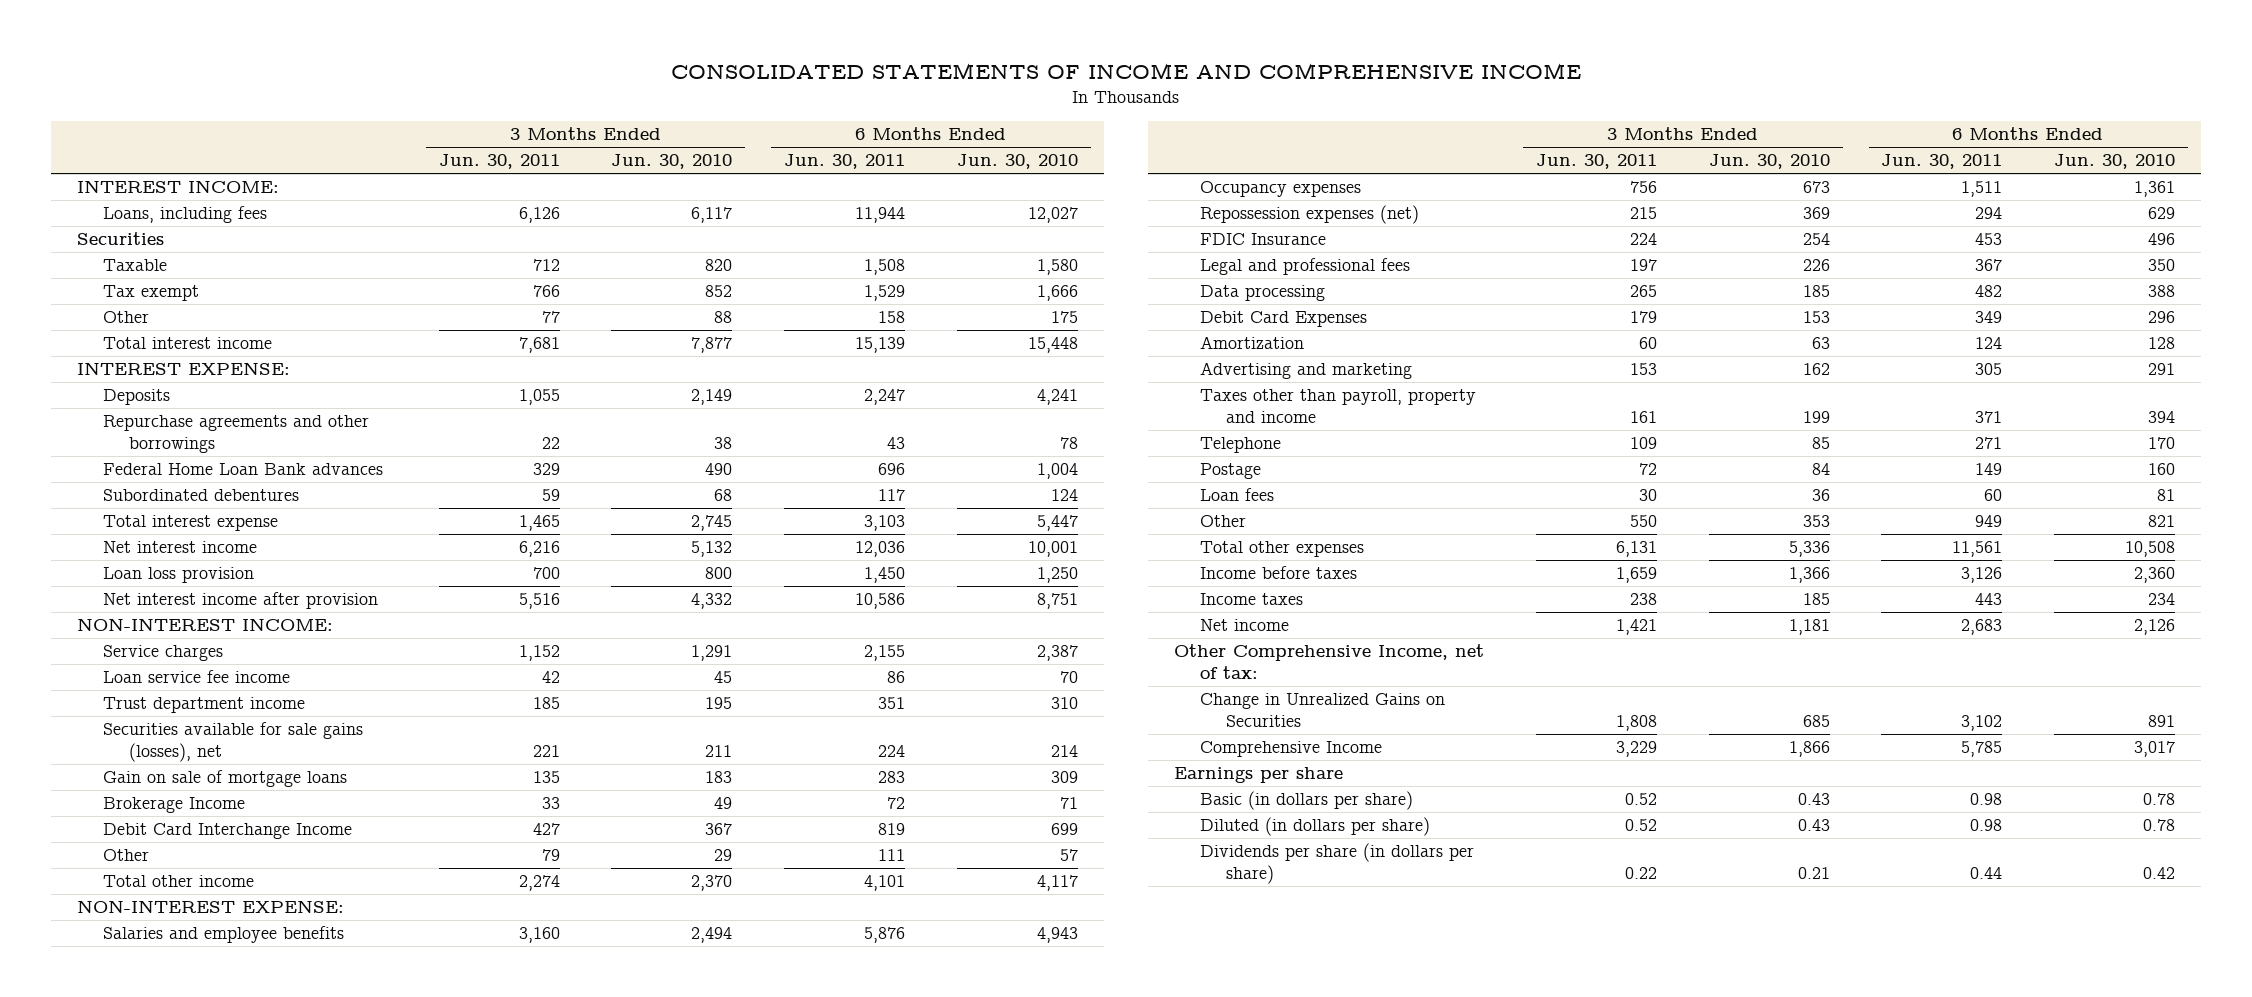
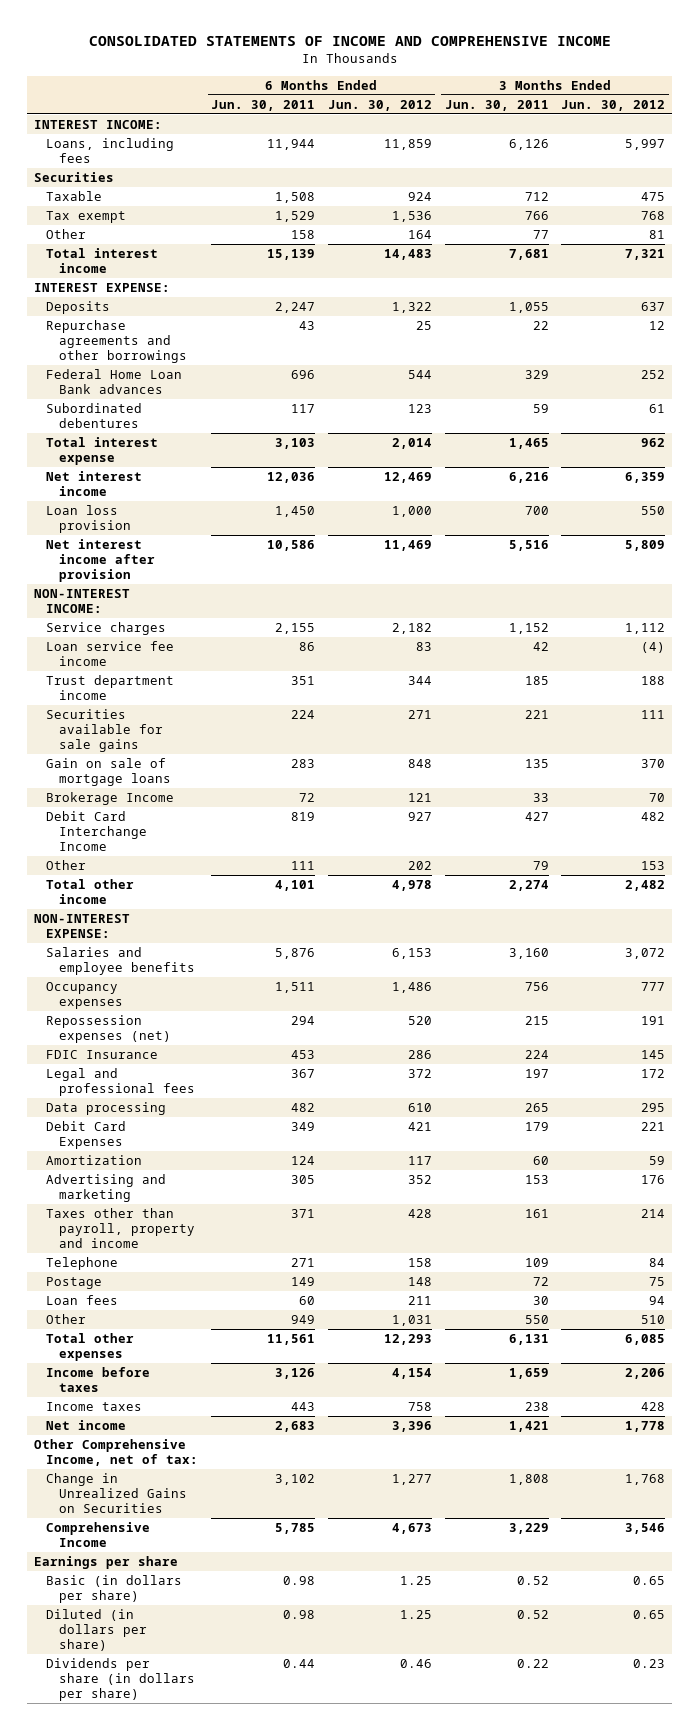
[611,154,733,170] Jun. 30, 2010 -> none
[956,154,1078,170] Jun. 30, 2010 -> none
none -> [327,99,432,111] Jun. 30, 2012
none -> [561,99,666,111] Jun. 30, 2012
[103,722,364,762] Securities available for sale gains (losses), net -> [46,709,163,752] Securities available for sale gains

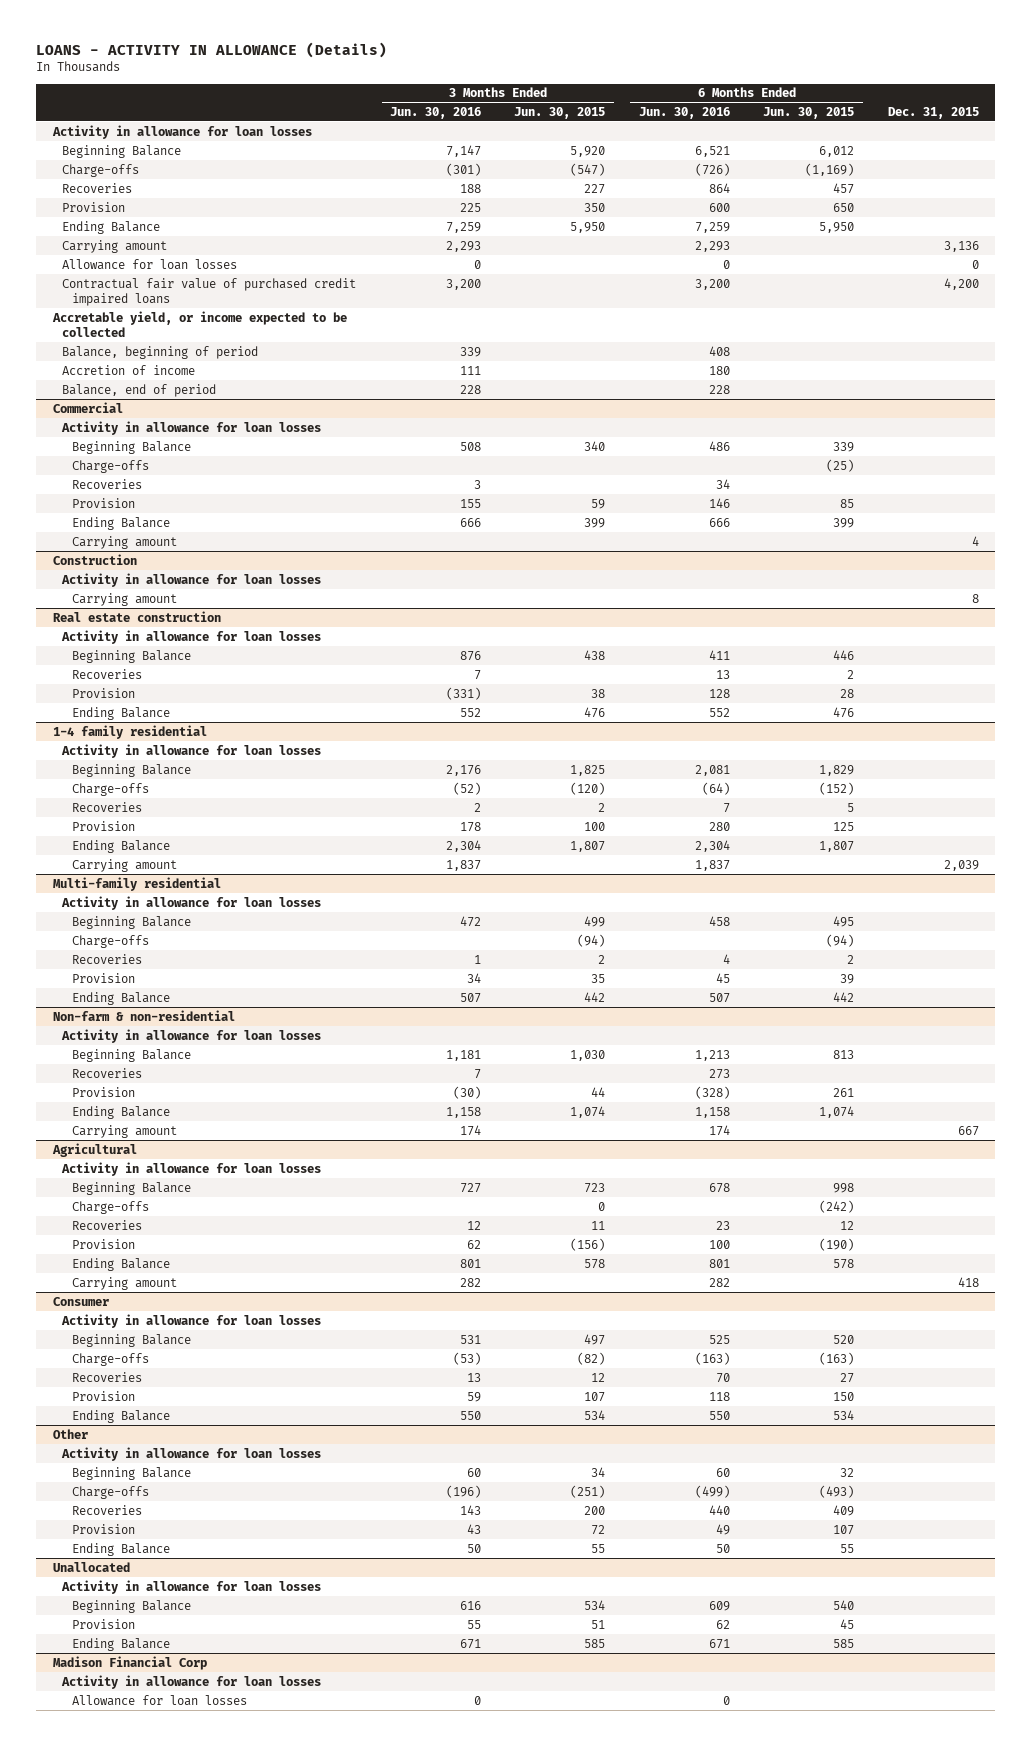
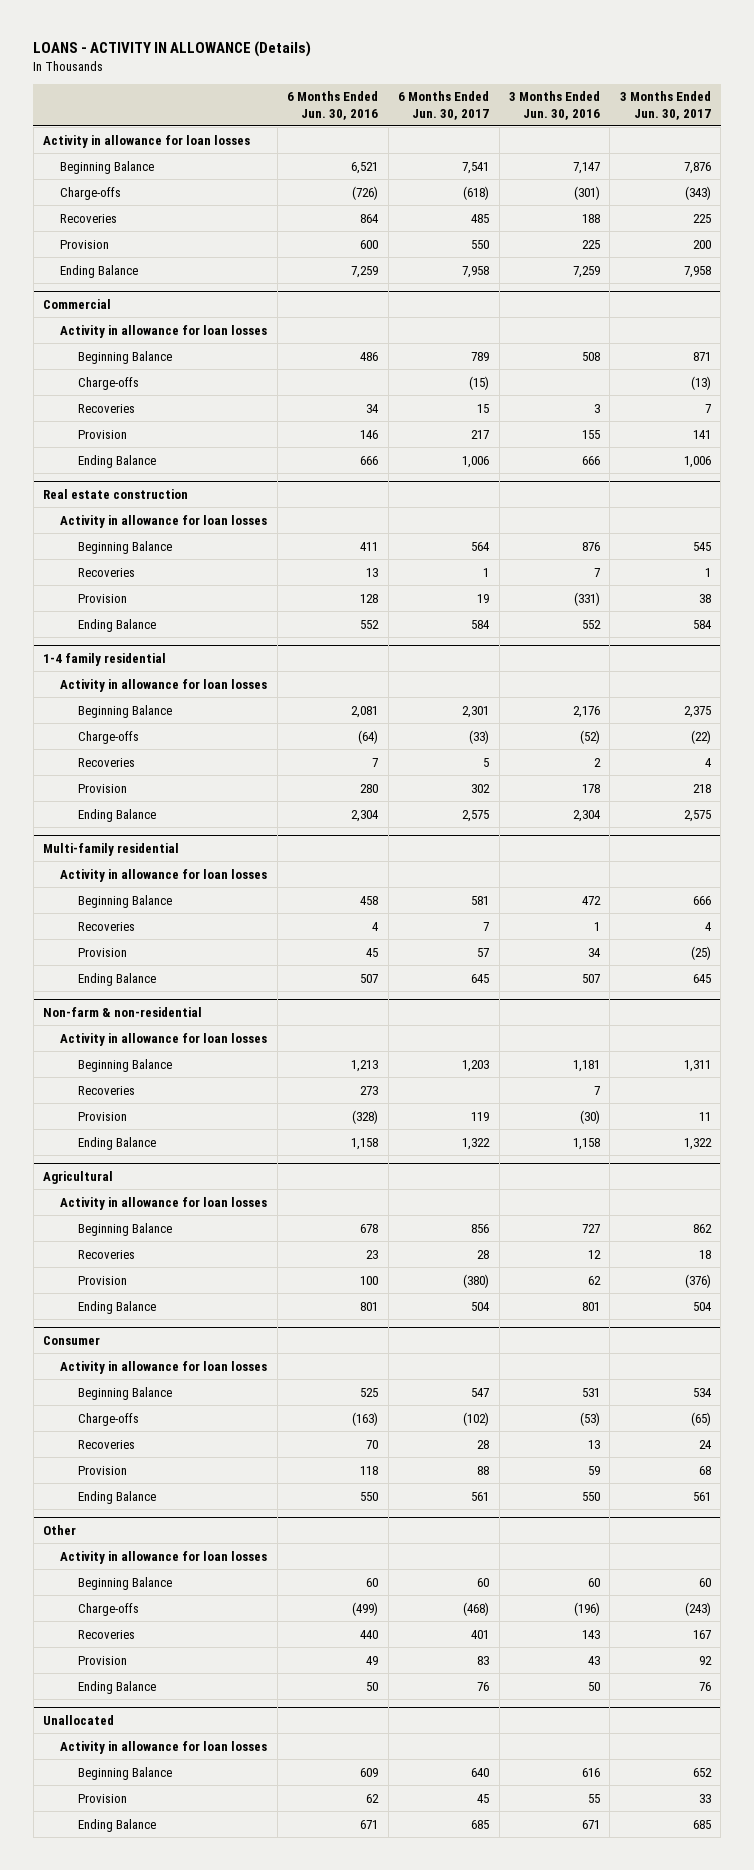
[514,106,606,119] Jun. 30, 2015 -> none
[763,106,855,119] Jun. 30, 2015 -> none
[887,106,979,119] Dec. 31, 2015 -> none
none -> [398,91,490,120] 6 Months Ended Jun. 30, 2017
none -> [619,91,711,120] 3 Months Ended Jun. 30, 2017
[62,239,168,253] Carrying amount -> none
[62,258,238,270] Allowance for loan losses -> none
[62,277,357,306] Contractual fair value of purchased credit impaired loans -> none
[52,310,348,337] Accretable yield, or income expected to be collected -> none
[62,345,259,359] Balance, beginning of period -> none
[62,364,196,375] Accretion of income -> none
[62,383,217,397] Balance, end of period -> none
[71,535,177,549] Carrying amount -> none
[53,553,138,565] Construction -> none
[61,572,322,587] Activity in allowance for loan losses -> none
[71,592,177,606] Carrying amount -> none
[71,858,177,872] Carrying amount -> none
[71,934,149,948] Charge-offs -> none
[71,1124,177,1138] Carrying amount -> none
[71,1200,149,1214] Charge-offs -> none
[71,1276,177,1290] Carrying amount -> none
[53,1655,208,1670] Madison Financial Corp -> none
[61,1674,322,1689] Activity in allowance for loan losses -> none
[71,1694,247,1706] Allowance for loan losses -> none

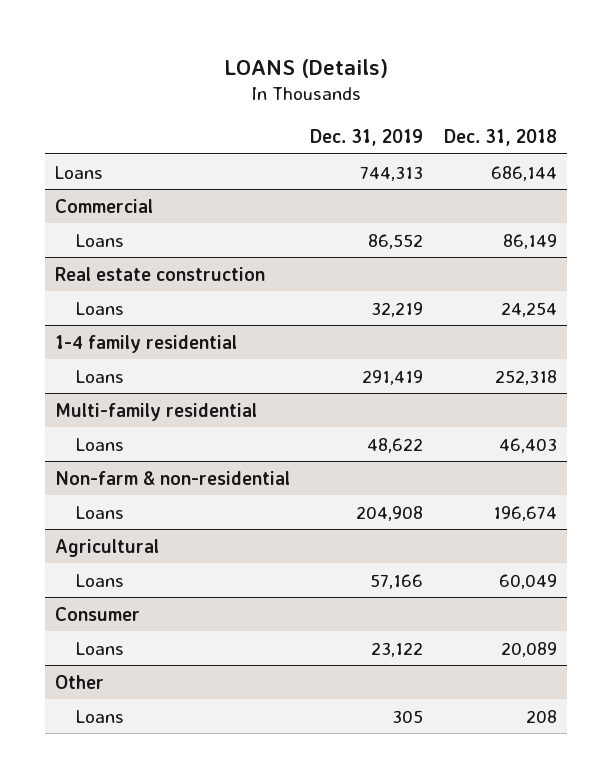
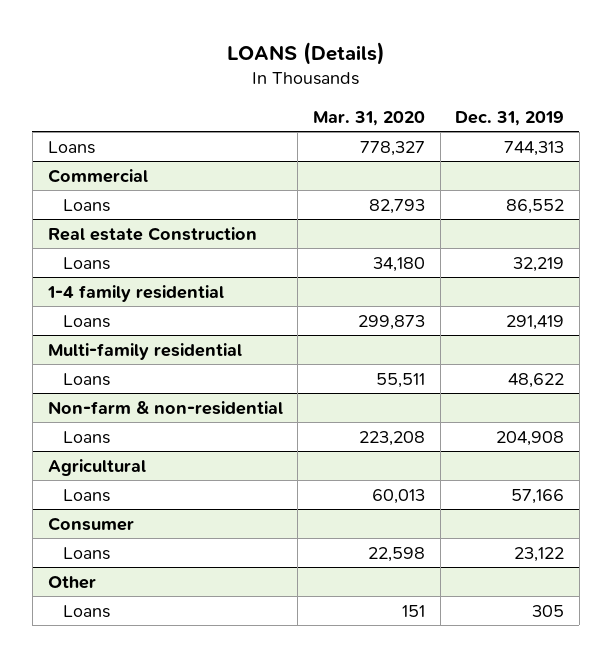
[443,129,557,147] Dec. 31, 2018 -> none
none -> [312,110,425,126] Mar. 31, 2020
[54,266,265,281] Real estate construction -> [47,226,257,241] Real estate Construction

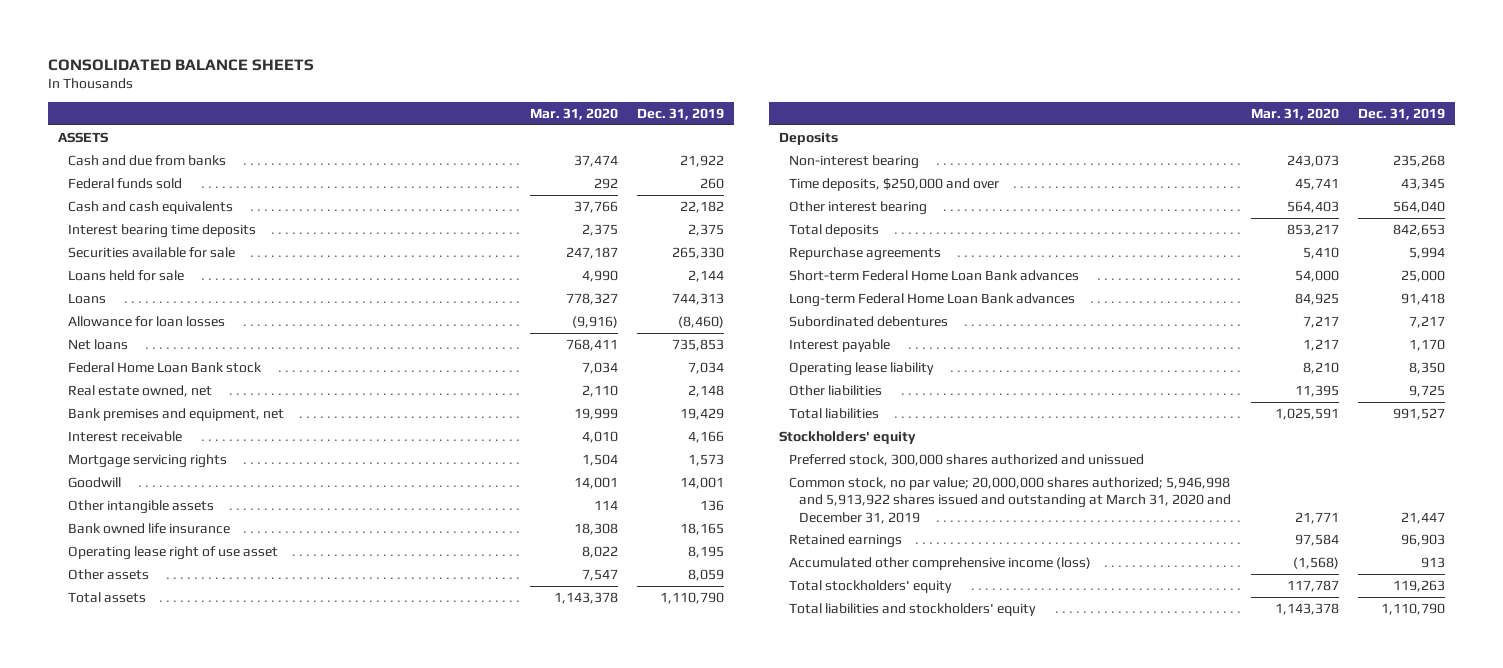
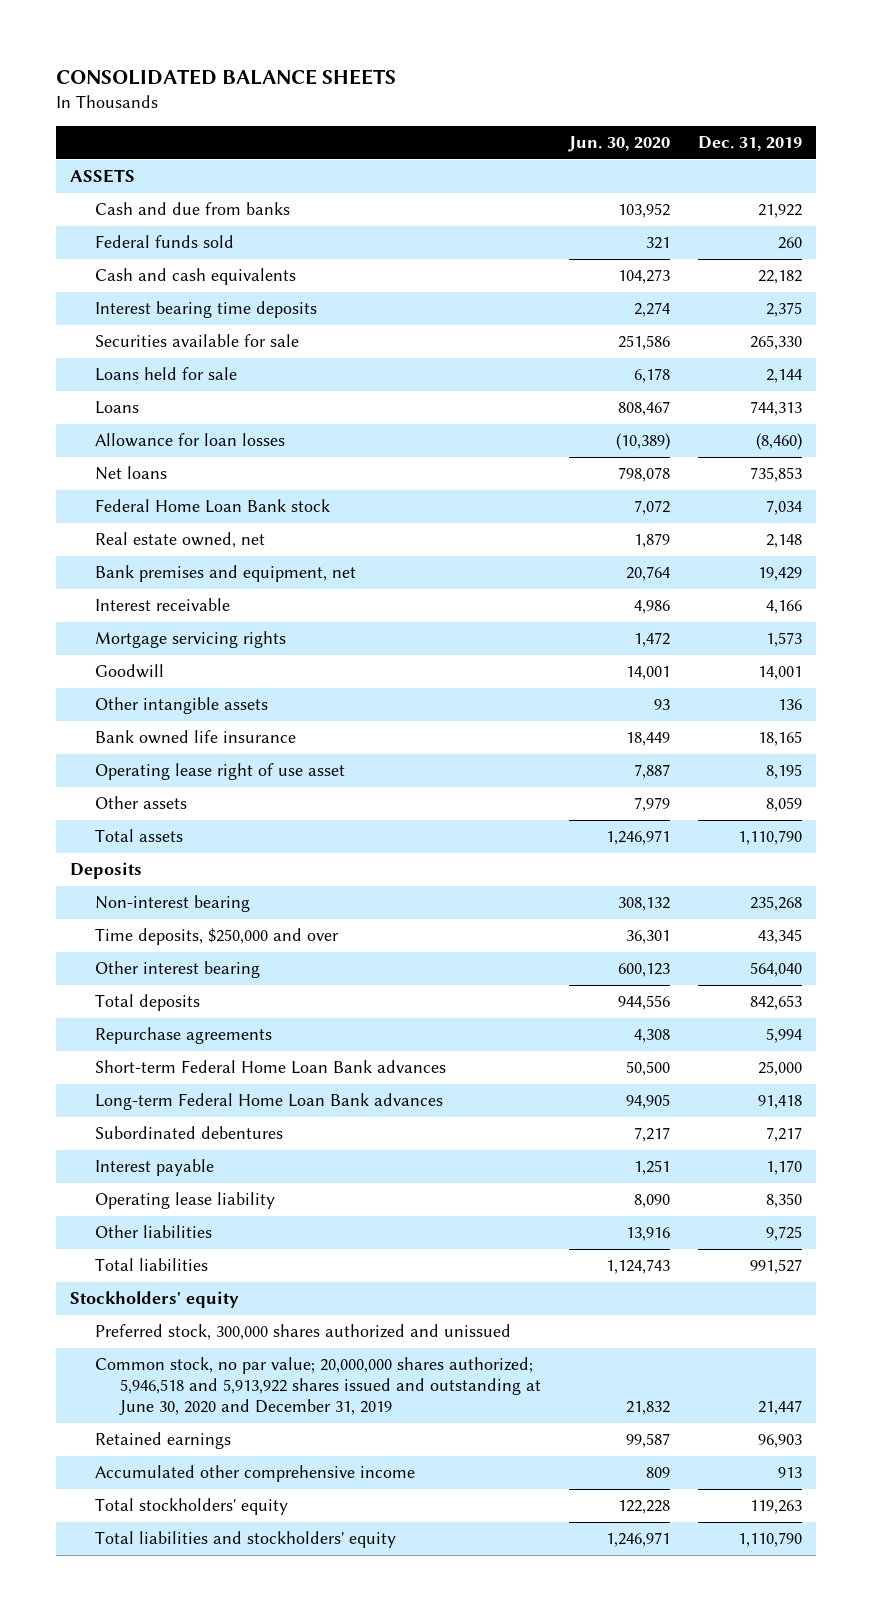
[529,108,618,121] Mar. 31, 2020 -> none
none -> [568,136,671,153] Jun. 30, 2020
[788,476,1232,524] Common stock, no par value; 20,000,000 shares authorized; 5,946,998 and 5,913,922 shares issued and outstanding at March 31, 2020 and December 31, 2019 -> [94,1357,541,1416] Common stock, no par value; 20,000,000 shares authorized; 5,946,518 and 5,913,922 shares issued and outstanding at June 30, 2020 and December 31, 2019
[788,556,1091,570] Accumulated other comprehensive income (loss) -> [94,1465,415,1483] Accumulated other comprehensive income

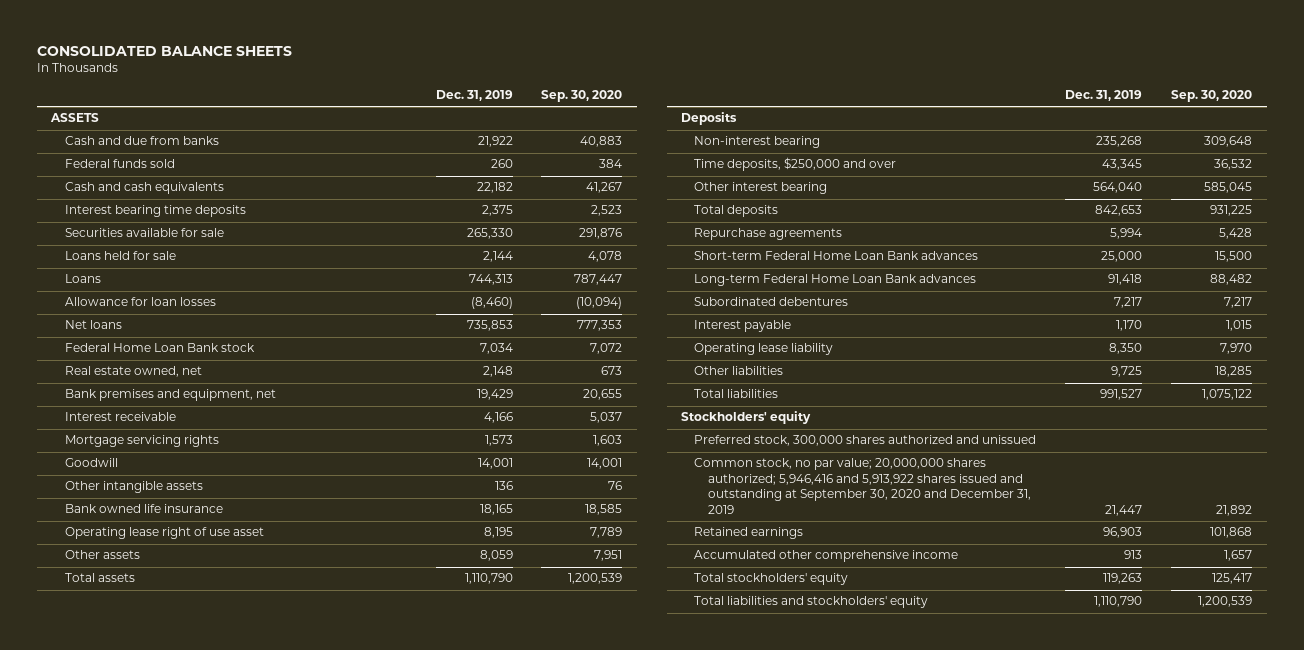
[568,136,671,153] Jun. 30, 2020 -> none
none -> [541,90,623,103] Sep. 30, 2020
[94,1357,541,1416] Common stock, no par value; 20,000,000 shares authorized; 5,946,518 and 5,913,922 shares issued and outstanding at June 30, 2020 and December 31, 2019 -> [694,458,1031,514] Common stock, no par value; 20,000,000 shares authorized; 5,946,416 and 5,913,922 shares issued and outstanding at September 30, 2020 and December 31, 2019

